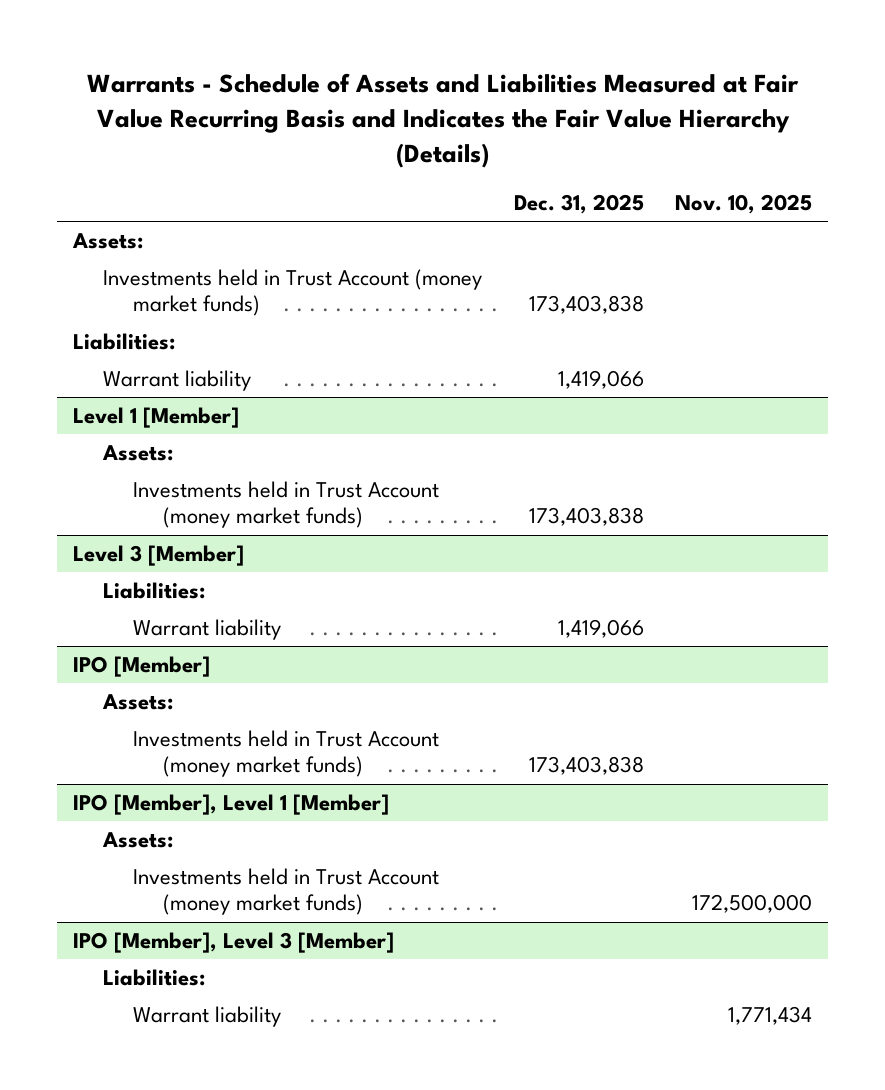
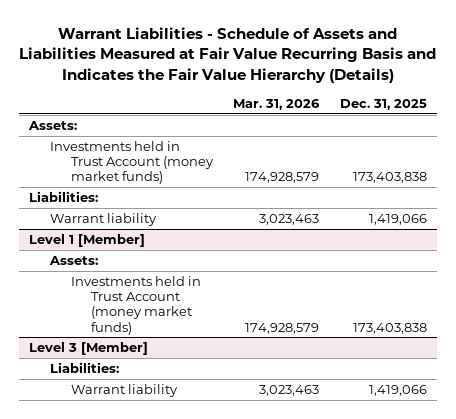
[86,72,799,168] Warrants - Schedule of Assets and Liabilities Measured at Fair Value Recurring Basis and Indicates the Fair Value Hierarchy (Details) -> [18,27,436,83] Warrant Liabilities - Schedule of Assets and Liabilities Measured at Fair Value Recurring Basis and Indicates the Fair Value Hierarchy (Details)
[675,194,813,215] Nov. 10, 2025 -> none
none -> [233,98,321,110] Mar. 31, 2026
[72,656,210,678] IPO [Member] -> none
[101,694,173,711] Assets: -> none
[132,730,439,778] Investments held in Trust Account (money market funds) -> none
[72,794,389,816] IPO [Member], Level 1 [Member] -> none
[101,832,173,849] Assets: -> none
[132,868,439,916] Investments held in Trust Account (money market funds) -> none
[72,932,394,954] IPO [Member], Level 3 [Member] -> none
[102,969,205,987] Liabilities: -> none
[132,1006,281,1028] Warrant liability -> none

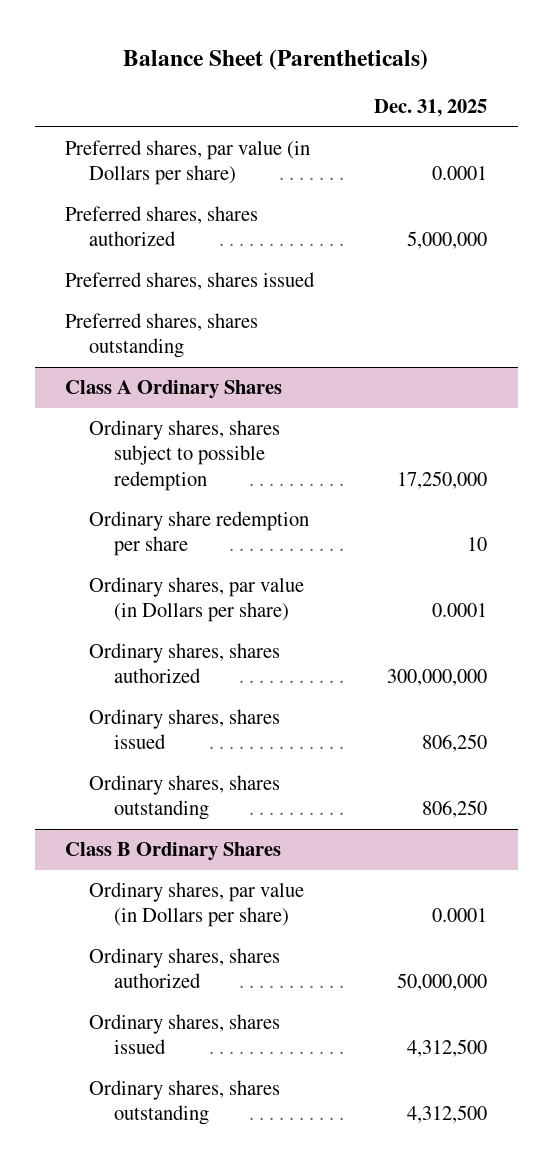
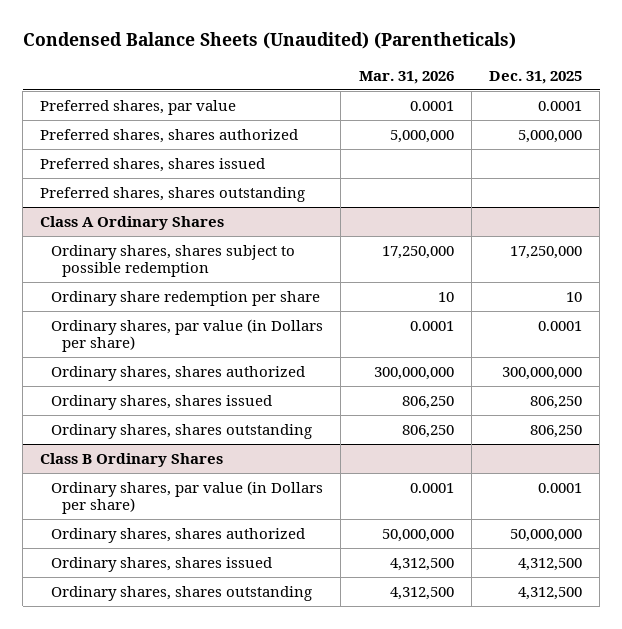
[123,49,429,71] Balance Sheet (Parentheticals) -> [22,32,516,50] Condensed Balance Sheets (Unaudited) (Parentheticals)
none -> [358,70,454,84] Mar. 31, 2026
[64,139,310,186] Preferred shares, par value (in Dollars per share) -> [40,99,237,115] Preferred shares, par value

